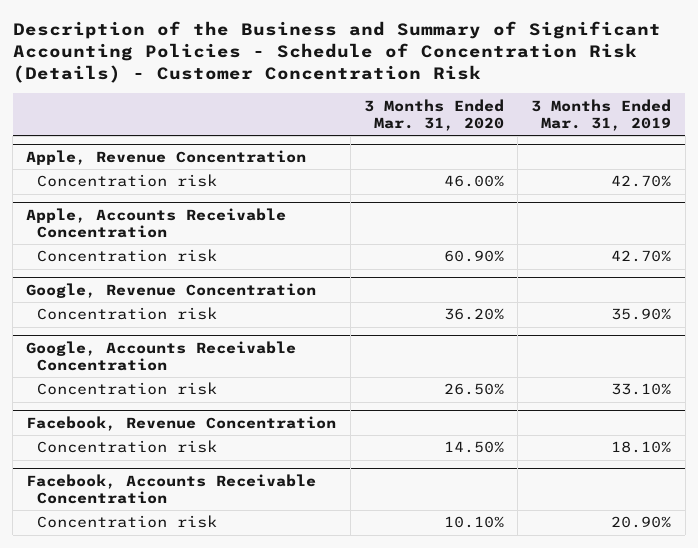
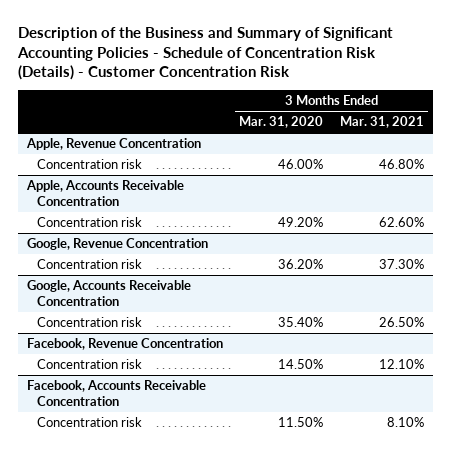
[531,98,672,131] 3 Months Ended Mar. 31, 2019 -> none
none -> [340,116,425,129] Mar. 31, 2021
[443,250,504,263] 60.90% -> [278,217,324,228] 49.20%
[443,383,504,396] 26.50% -> [278,317,324,328] 35.40%
[443,516,504,529] 10.10% -> [278,417,324,428] 11.50%

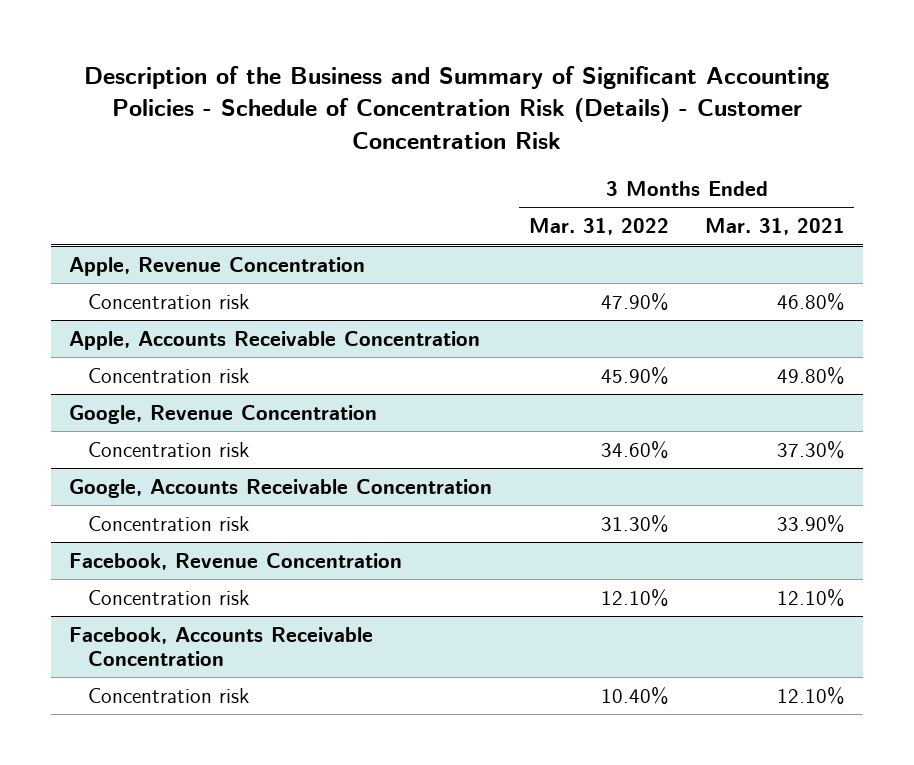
[239,116,324,129] Mar. 31, 2020 -> none
none -> [528,218,669,236] Mar. 31, 2022
[379,217,425,228] 62.60% -> [776,366,845,385] 49.80%
[379,317,425,328] 26.50% -> [776,514,845,533] 33.90%
[387,417,425,428] 8.10% -> [776,686,845,705] 12.10%

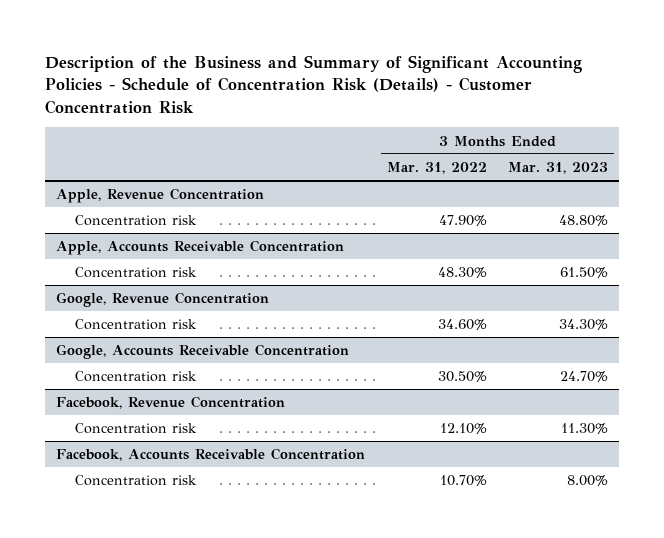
[704,218,845,236] Mar. 31, 2021 -> none
none -> [508,162,609,175] Mar. 31, 2023
[600,366,669,385] 45.90% -> [437,267,487,279] 48.30%
[600,514,669,533] 31.30% -> [437,371,487,383] 30.50%
[600,686,669,705] 10.40% -> [439,475,487,487] 10.70%

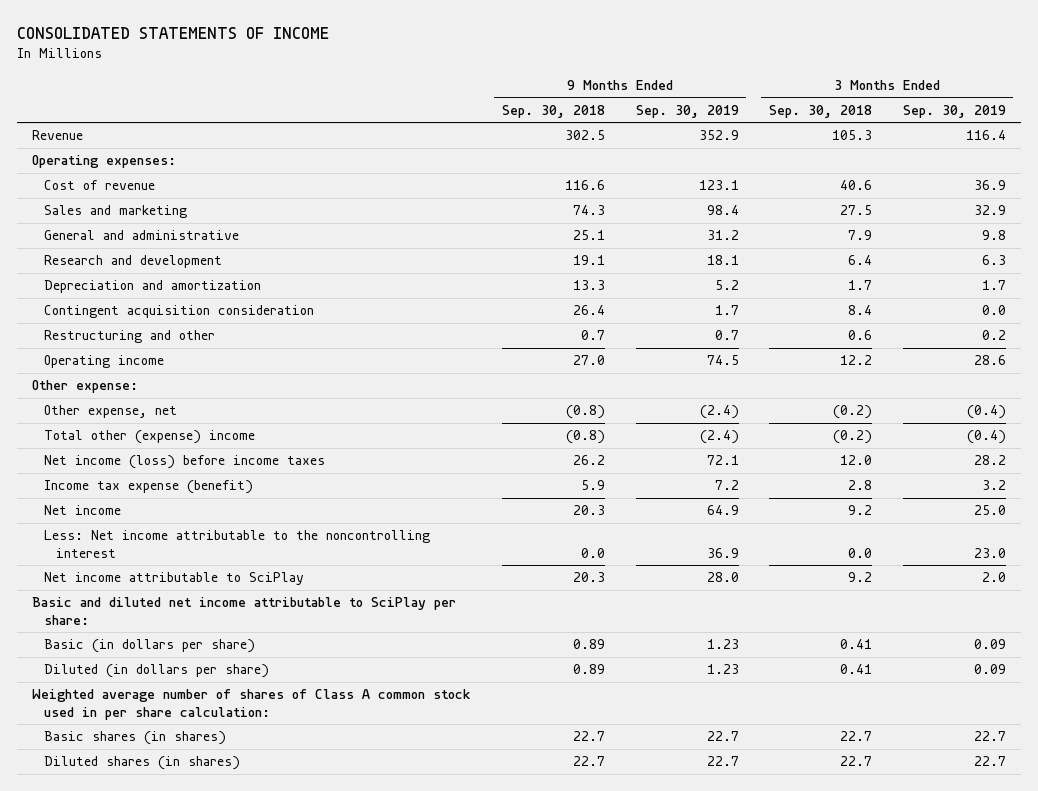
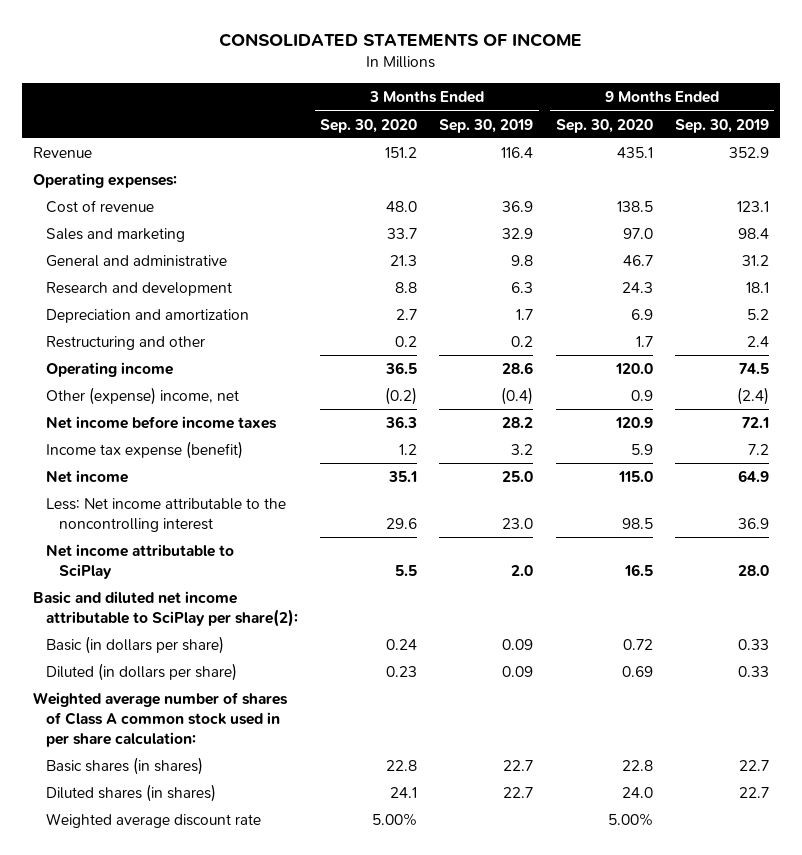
[501,104,605,118] Sep. 30, 2018 -> none
[769,104,873,118] Sep. 30, 2018 -> none
none -> [320,118,418,133] Sep. 30, 2020
none -> [555,118,653,133] Sep. 30, 2020
[44,305,315,319] Contingent acquisition consideration -> none
[714,330,739,341] 0.7 -> [746,336,769,348] 2.4
[32,380,139,394] Other expense: -> none
[44,430,256,445] Total other (expense) income -> none
[44,405,178,419] Other expense, net -> [45,387,239,406] Other (expense) income, net
[44,455,326,470] Net income (loss) before income taxes -> [45,416,277,430] Net income before income taxes
[32,597,457,625] Basic and diluted net income attributable to SciPlay per share: -> [33,591,298,628] Basic and diluted net income attributable to SciPlay per share(2):
[706,639,739,650] 1.23 -> [737,639,769,651] 0.33
[706,664,739,675] 1.23 -> [737,666,769,678] 0.33
none -> [45,813,261,829] Weighted average discount rate

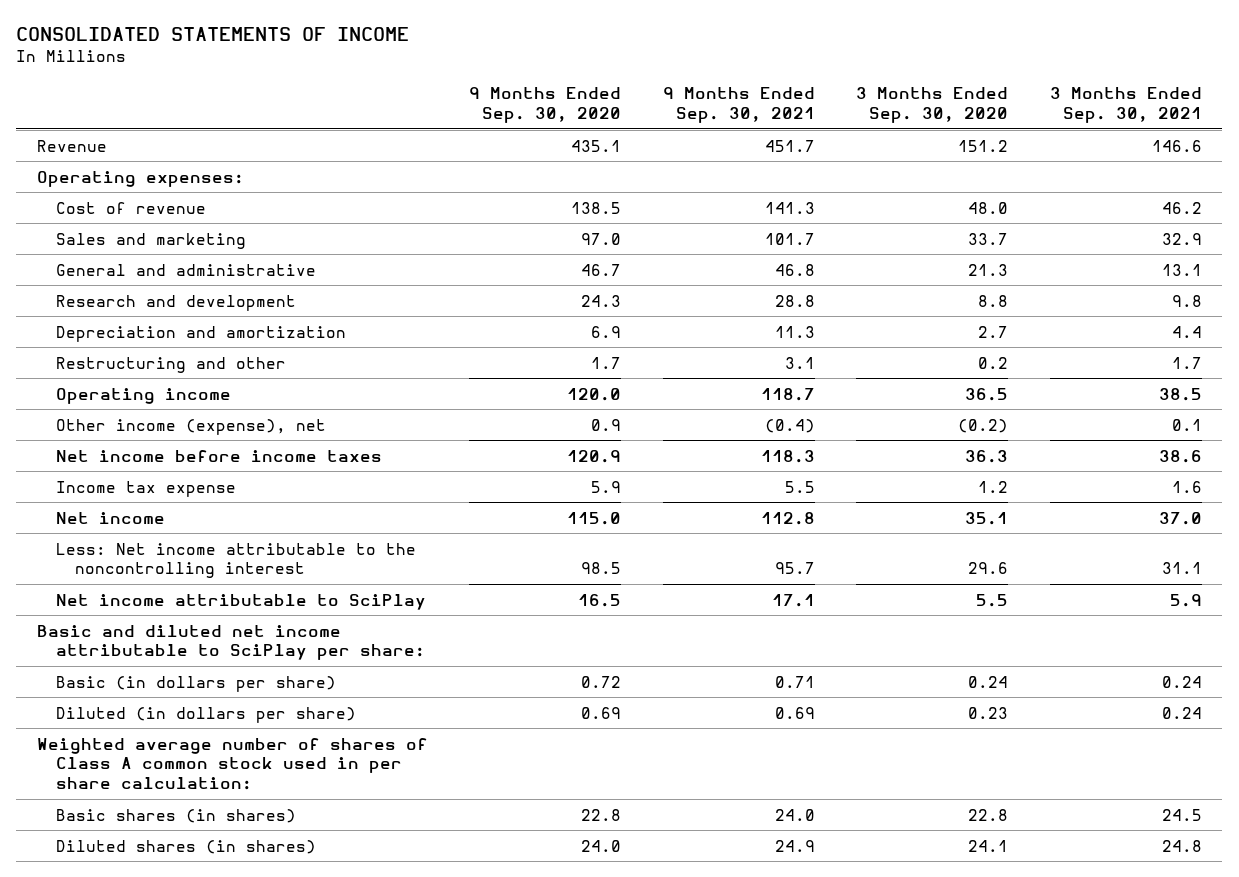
[439,118,534,133] Sep. 30, 2019 -> none
[674,118,769,133] Sep. 30, 2019 -> none
none -> [662,87,815,123] 9 Months Ended Sep. 30, 2021
none -> [1049,87,1202,123] 3 Months Ended Sep. 30, 2021
[45,387,239,406] Other (expense) income, net -> [55,418,326,435] Other income (expense), net
[45,441,243,460] Income tax expense (benefit) -> [55,480,236,497] Income tax expense
[33,591,298,628] Basic and diluted net income attributable to SciPlay per share(2): -> [36,624,425,661] Basic and diluted net income attributable to SciPlay per share:
[45,813,261,829] Weighted average discount rate -> none

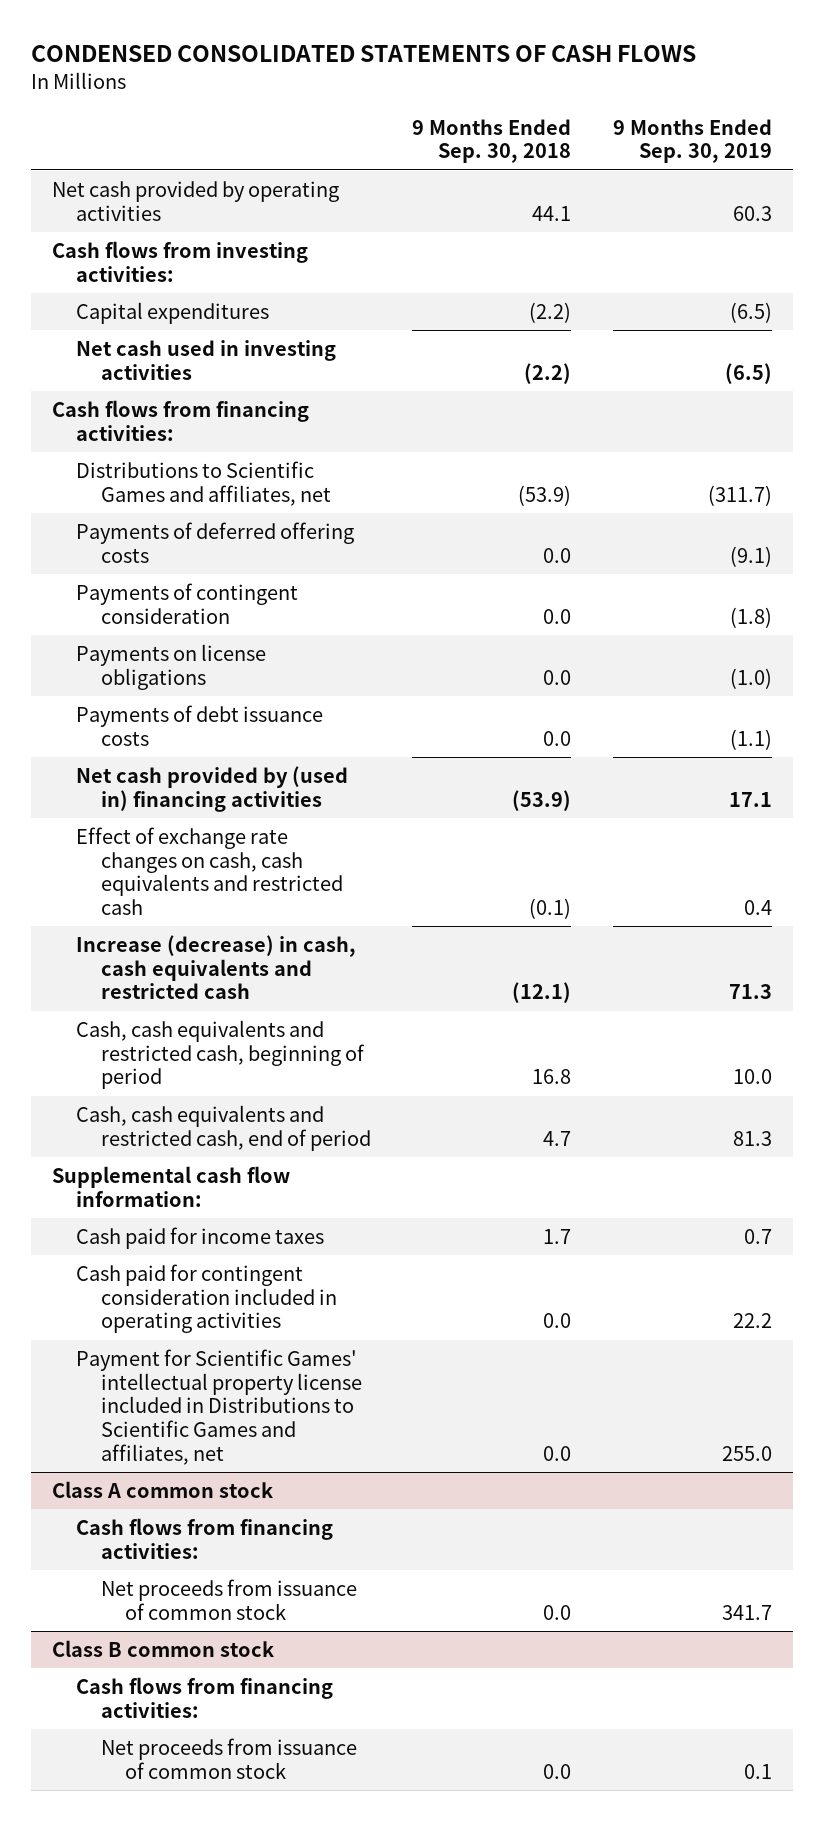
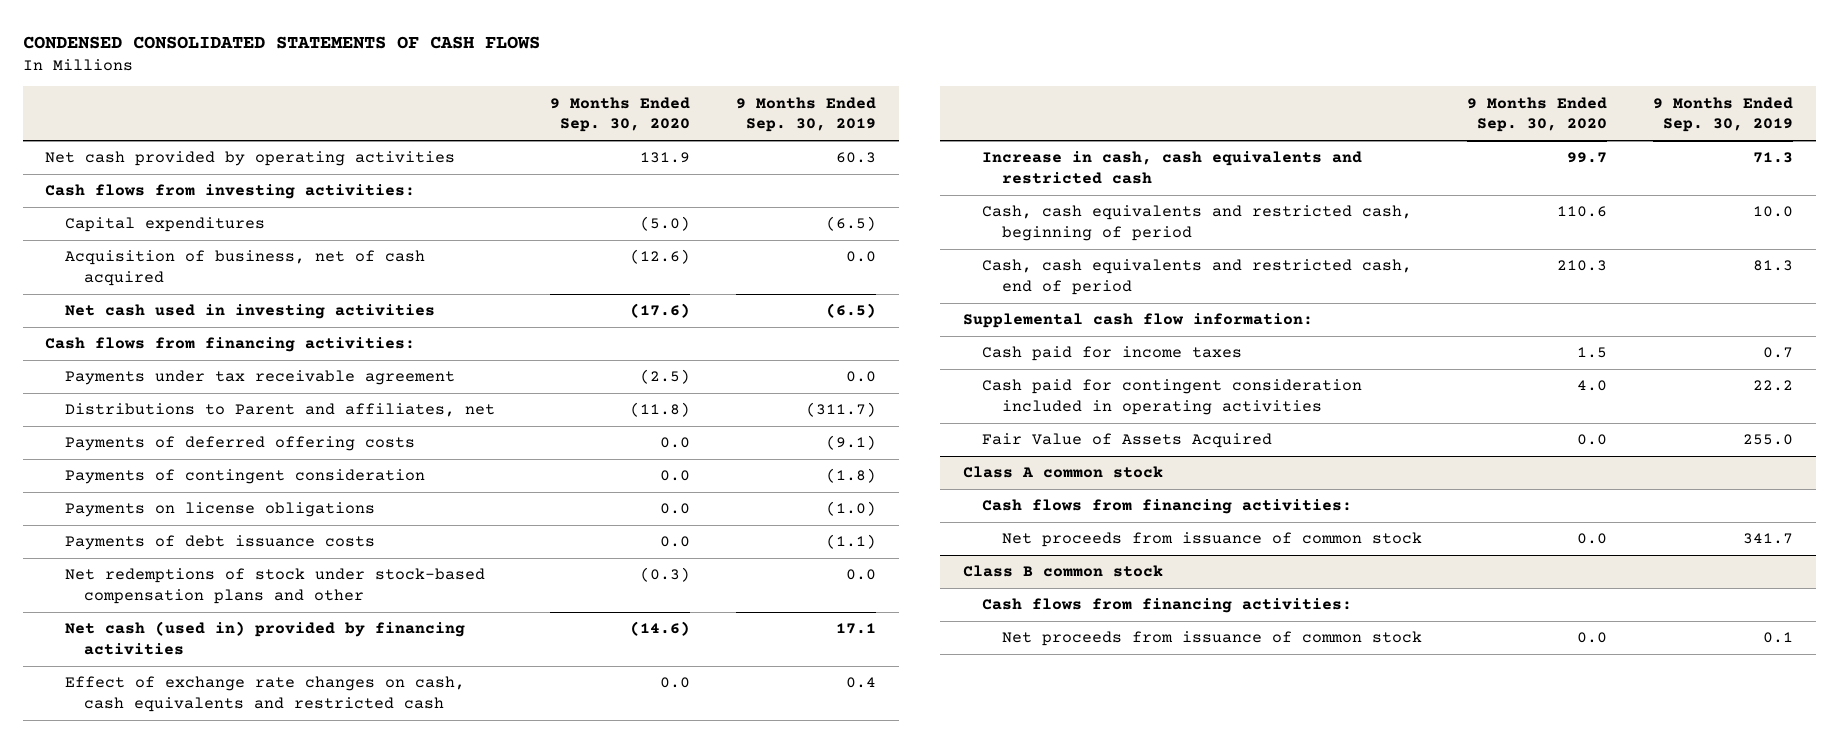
[412,118,572,164] 9 Months Ended Sep. 30, 2018 -> none
none -> [550,96,691,133] 9 Months Ended Sep. 30, 2020
none -> [64,250,425,286] Acquisition of business, net of cash acquired
none -> [64,370,455,386] Payments under tax receivable agreement
[76,460,331,506] Distributions to Scientific Games and affiliates, net -> [64,403,495,418] Distributions to Parent and affiliates, net
none -> [64,568,485,604] Net redemptions of stock under stock-based compensation plans and other
[76,765,349,812] Net cash provided by (used in) financing activities -> [64,621,465,655] Net cash (used in) provided by financing activities
[76,934,357,1000] Increase (decrease) in cash, cash equivalents and restricted cash -> [982,151,1363,184] Increase in cash, cash equivalents and restricted cash
[76,1348,362,1465] Payment for Scientific Games' intellectual property license included in Distributions to Scientific Games and affiliates, net -> [982,433,1273,449] Fair Value of Assets Acquired

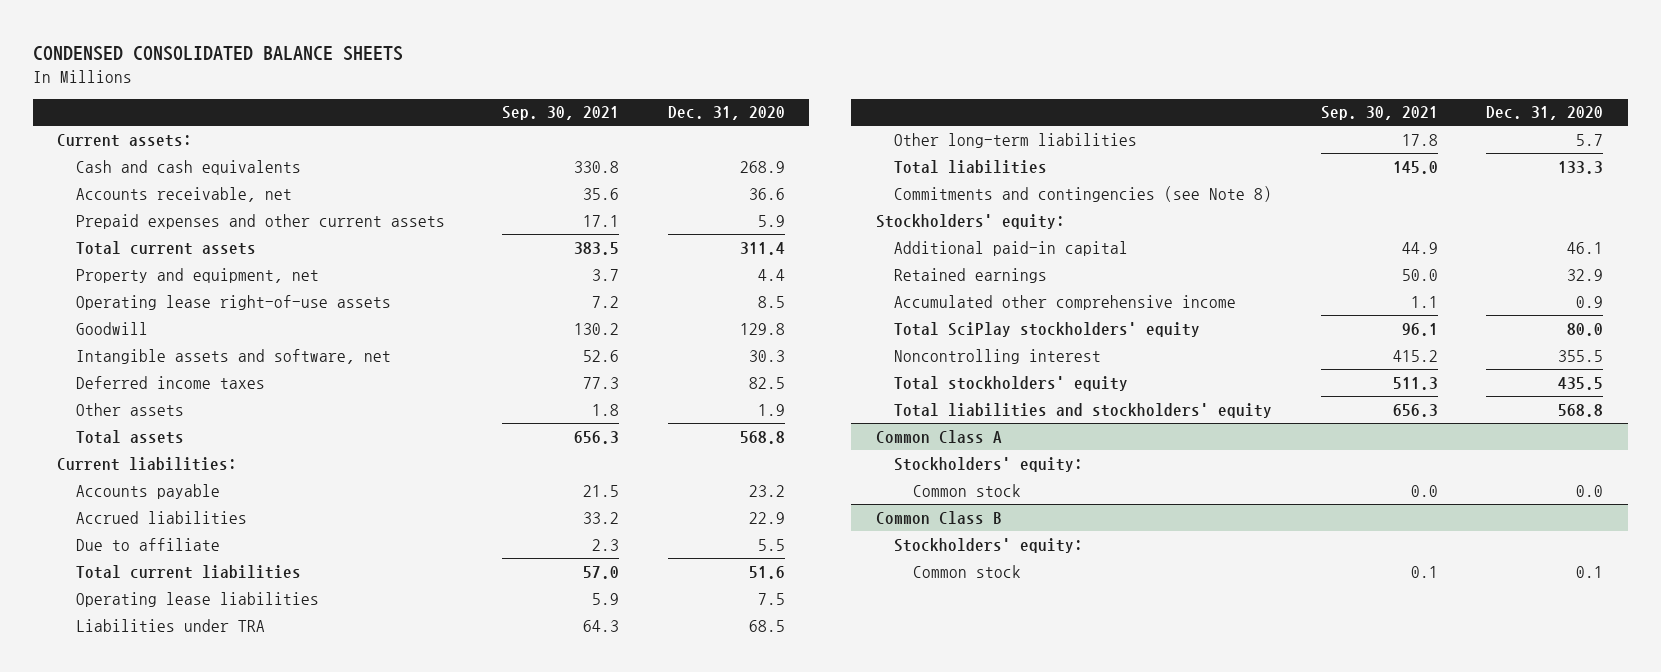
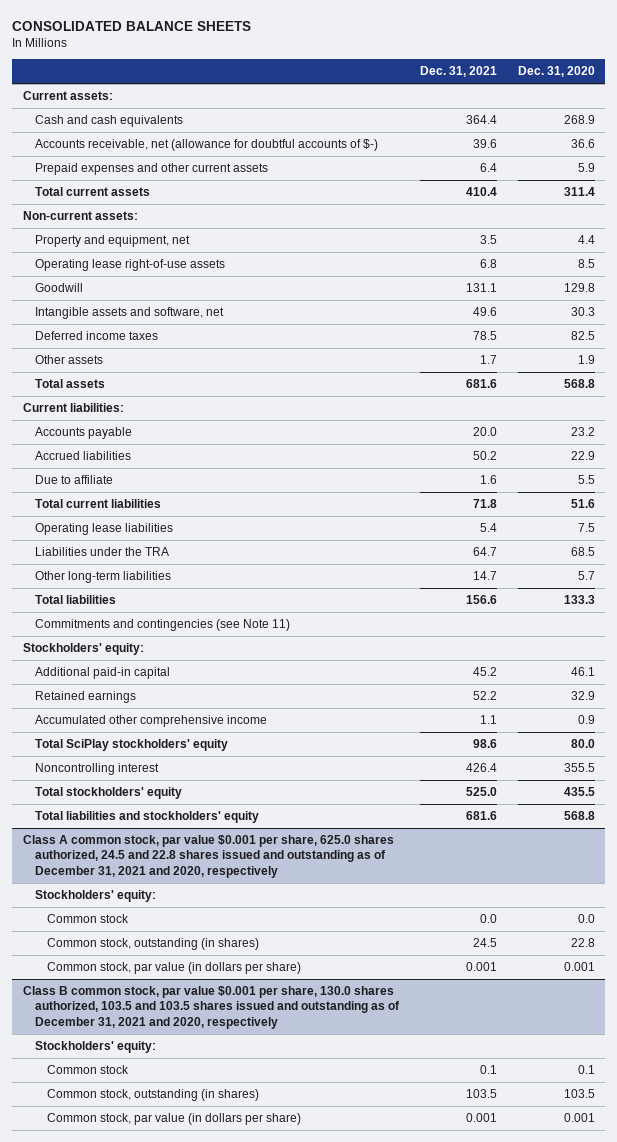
[32,46,403,62] CONDENSED CONSOLIDATED BALANCE SHEETS -> [12,20,252,31] CONSOLIDATED BALANCE SHEETS
[502,106,620,121] Sep. 30, 2021 -> none
none -> [419,66,497,78] Dec. 31, 2021
[75,186,292,202] Accounts receivable, net -> [34,139,378,152] Accounts receivable, net (allowance for doubtful accounts of $-)
none -> [22,211,138,221] Non-current assets:
[75,618,265,632] Liabilities under TRA -> [34,547,169,557] Liabilities under the TRA
[894,185,1273,202] Commitments and contingencies (see Note 8) -> [34,619,290,632] Commitments and contingencies (see Note 11)
[875,429,1002,443] Common Class A -> [22,835,394,878] Class A common stock, par value $0.001 per share, 625.0 shares authorized, 24.5 and 22.8 shares issued and outstanding as of December 31, 2021 and 2020, respectively
none -> [46,938,259,951] Common stock, outstanding (in shares)
none -> [46,962,301,975] Common stock, par value (in dollars per share)
[875,510,1002,524] Common Class B -> [22,986,400,1029] Class B common stock, par value $0.001 per share, 130.0 shares authorized, 103.5 and 103.5 shares issued and outstanding as of December 31, 2021 and 2020, respectively
none -> [46,1089,259,1102] Common stock, outstanding (in shares)
none -> [46,1113,301,1126] Common stock, par value (in dollars per share)

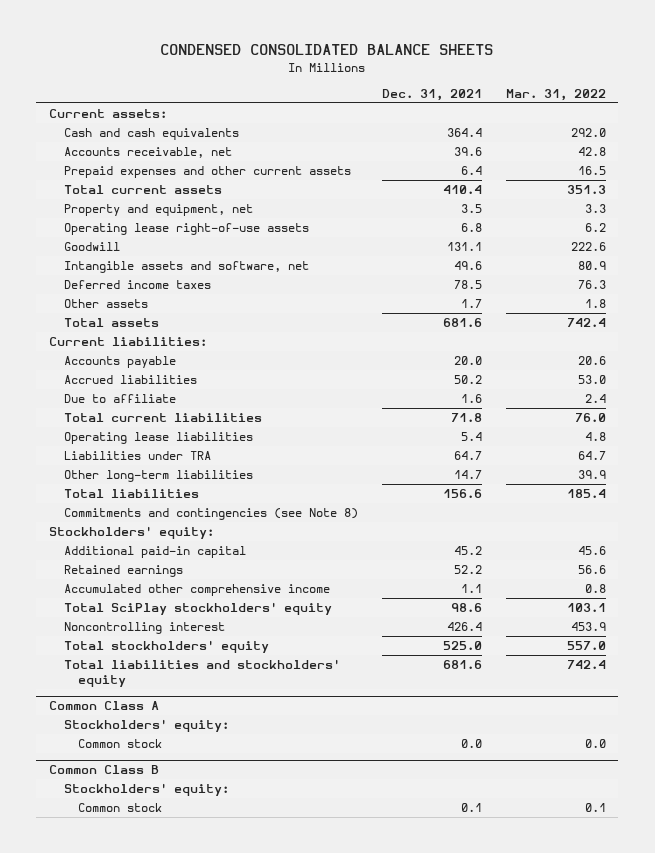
[12,20,252,31] CONSOLIDATED BALANCE SHEETS -> [160,44,494,56] CONDENSED CONSOLIDATED BALANCE SHEETS
[517,66,595,78] Dec. 31, 2020 -> none
none -> [506,88,607,101] Mar. 31, 2022
[34,139,378,152] Accounts receivable, net (allowance for doubtful accounts of $-) -> [63,146,232,158] Accounts receivable, net
[22,211,138,221] Non-current assets: -> none
[34,547,169,557] Liabilities under the TRA -> [63,450,211,460] Liabilities under TRA
[34,619,290,632] Commitments and contingencies (see Note 11) -> [63,507,358,520] Commitments and contingencies (see Note 8)
[22,835,394,878] Class A common stock, par value $0.001 per share, 625.0 shares authorized, 24.5 and 22.8 shares issued and outstanding as of December 31, 2021 and 2020, respectively -> [48,701,159,711] Common Class A
[46,938,259,951] Common stock, outstanding (in shares) -> none
[46,962,301,975] Common stock, par value (in dollars per share) -> none
[22,986,400,1029] Class B common stock, par value $0.001 per share, 130.0 shares authorized, 103.5 and 103.5 shares issued and outstanding as of December 31, 2021 and 2020, respectively -> [48,765,159,775] Common Class B
[46,1089,259,1102] Common stock, outstanding (in shares) -> none
[46,1113,301,1126] Common stock, par value (in dollars per share) -> none

